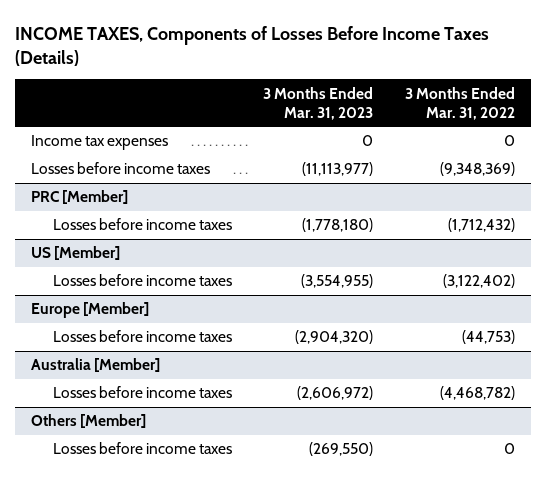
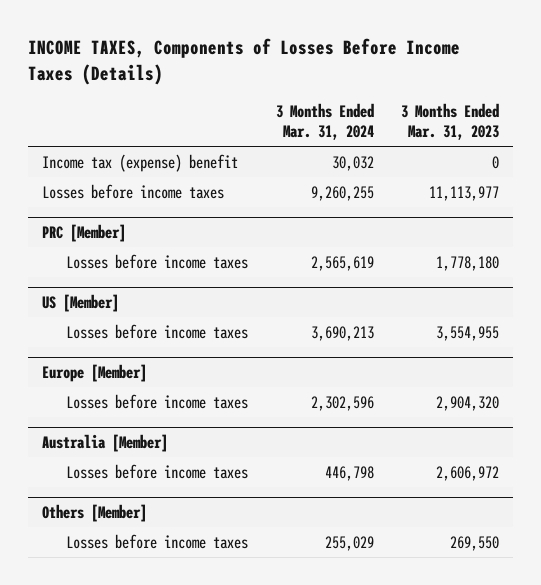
[404,86,515,120] 3 Months Ended Mar. 31, 2022 -> none
none -> [275,103,374,141] 3 Months Ended Mar. 31, 2024
[31,135,169,151] Income tax expenses -> [42,153,239,172] Income tax (expense) benefit
[302,162,374,177] (11,113,977) -> [429,185,500,201] 11,113,977
[302,218,374,233] (1,778,180) -> [436,255,500,271] 1,778,180
[301,274,374,289] (3,554,955) -> [436,325,500,341] 3,554,955
[295,330,374,345] (2,904,320) -> [436,395,500,411] 2,904,320
[297,386,374,401] (2,606,972) -> [436,465,500,481] 2,606,972
[309,442,374,457] (269,550) -> [450,535,500,551] 269,550

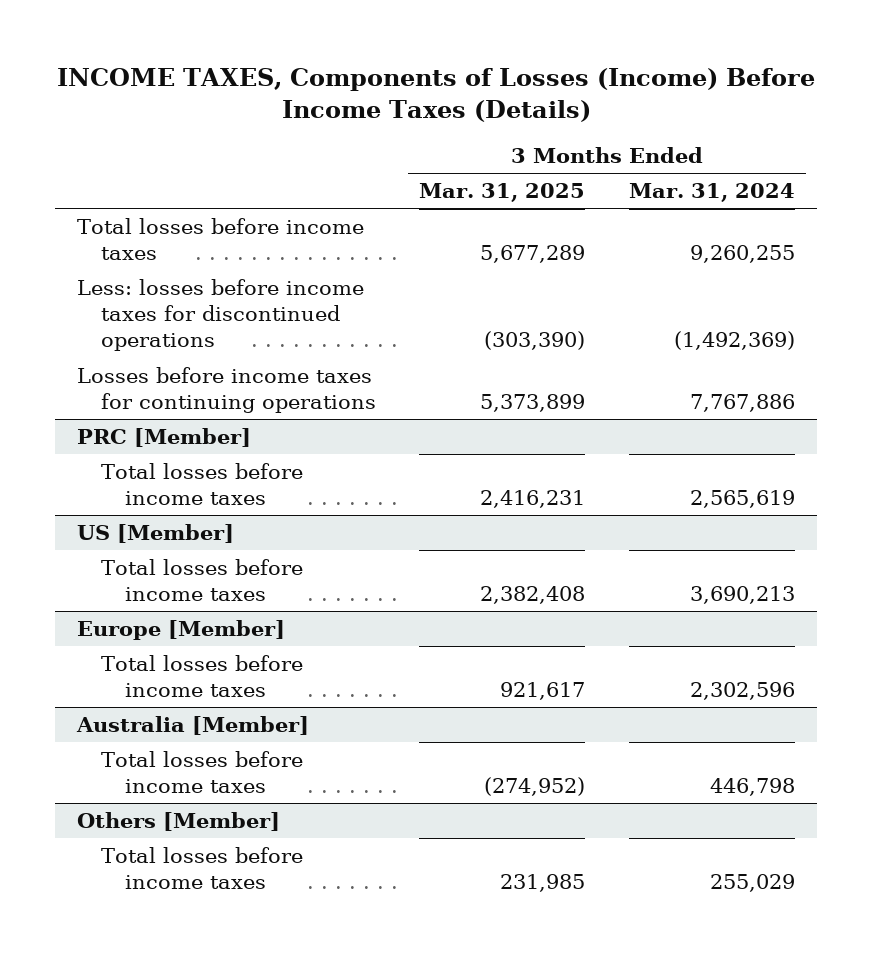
[28,38,461,86] INCOME TAXES, Components of Losses Before Income Taxes (Details) -> [56,68,815,122] INCOME TAXES, Components of Losses (Income) Before Income Taxes (Details)
[401,103,500,141] 3 Months Ended Mar. 31, 2023 -> none
none -> [419,183,586,203] Mar. 31, 2025
[42,153,239,172] Income tax (expense) benefit -> none
none -> [76,217,364,261] Total losses before income taxes
none -> [76,278,364,352] Less: losses before income taxes for discontinued operations
[42,183,225,199] Losses before income taxes -> [76,366,376,414] Losses before income taxes for continuing operations
[310,185,374,201] 9,260,255 -> [689,394,795,413] 7,767,886
[66,253,249,269] Losses before income taxes -> [100,462,303,506] Total losses before income taxes
[66,323,249,339] Losses before income taxes -> [100,558,303,602] Total losses before income taxes
[66,393,249,409] Losses before income taxes -> [100,654,303,698] Total losses before income taxes
[66,463,249,479] Losses before income taxes -> [100,750,303,794] Total losses before income taxes
[66,533,249,549] Losses before income taxes -> [100,846,303,890] Total losses before income taxes

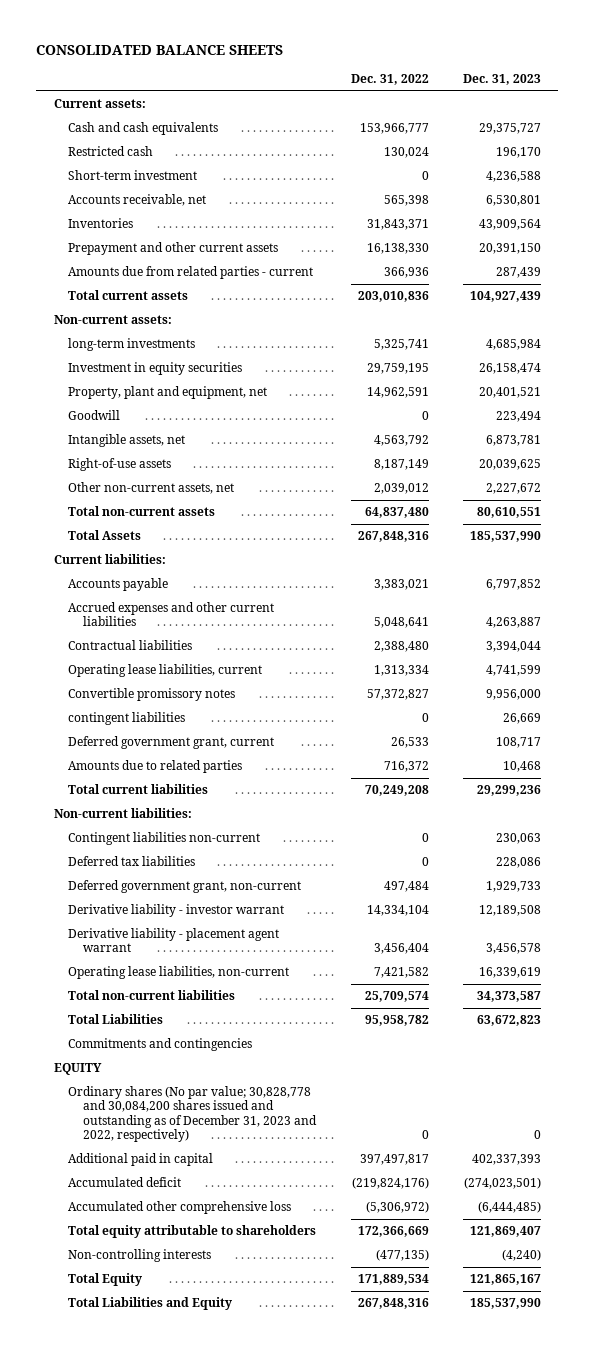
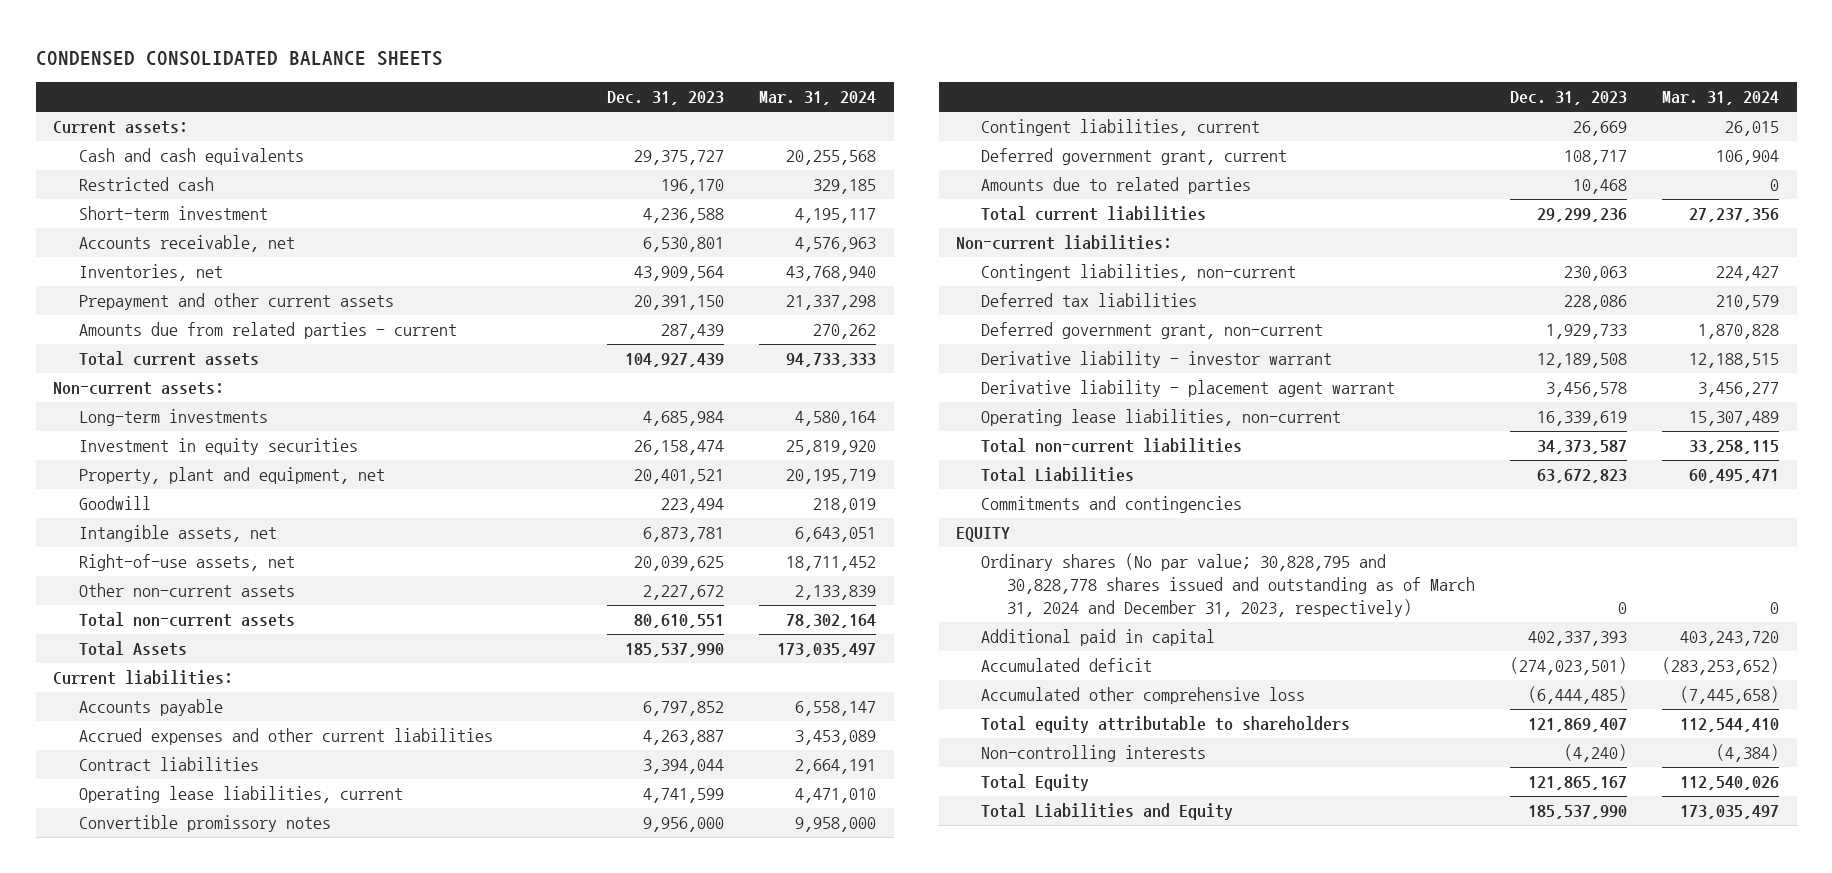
[36,45,284,56] CONSOLIDATED BALANCE SHEETS -> [35,50,443,66] CONDENSED CONSOLIDATED BALANCE SHEETS
[350,74,429,86] Dec. 31, 2022 -> none
none -> [759,91,877,106] Mar. 31, 2024
[68,218,134,229] Inventories -> [78,264,223,282] Inventories, net
[68,338,196,352] long-term investments -> [78,409,268,427] Long-term investments
[68,458,172,472] Right-of-use assets -> [78,554,295,572] Right-of-use assets, net
[68,482,235,495] Other non-current assets, net -> [78,583,295,598] Other non-current assets
[68,640,193,651] Contractual liabilities -> [78,757,259,772] Contract liabilities
[68,712,186,726] contingent liabilities -> [981,119,1261,137] Contingent liabilities, current
[68,832,261,846] Contingent liabilities non-current -> [981,264,1297,282] Contingent liabilities, non-current
[68,1086,318,1143] Ordinary shares (No par value; 30,828,778 and 30,084,200 shares issued and outstanding as of December 31, 2023 and 2022, respectively) -> [981,553,1475,618] Ordinary shares (No par value; 30,828,795 and 30,828,778 shares issued and outstanding as of March 31, 2024 and December 31, 2023, respectively)

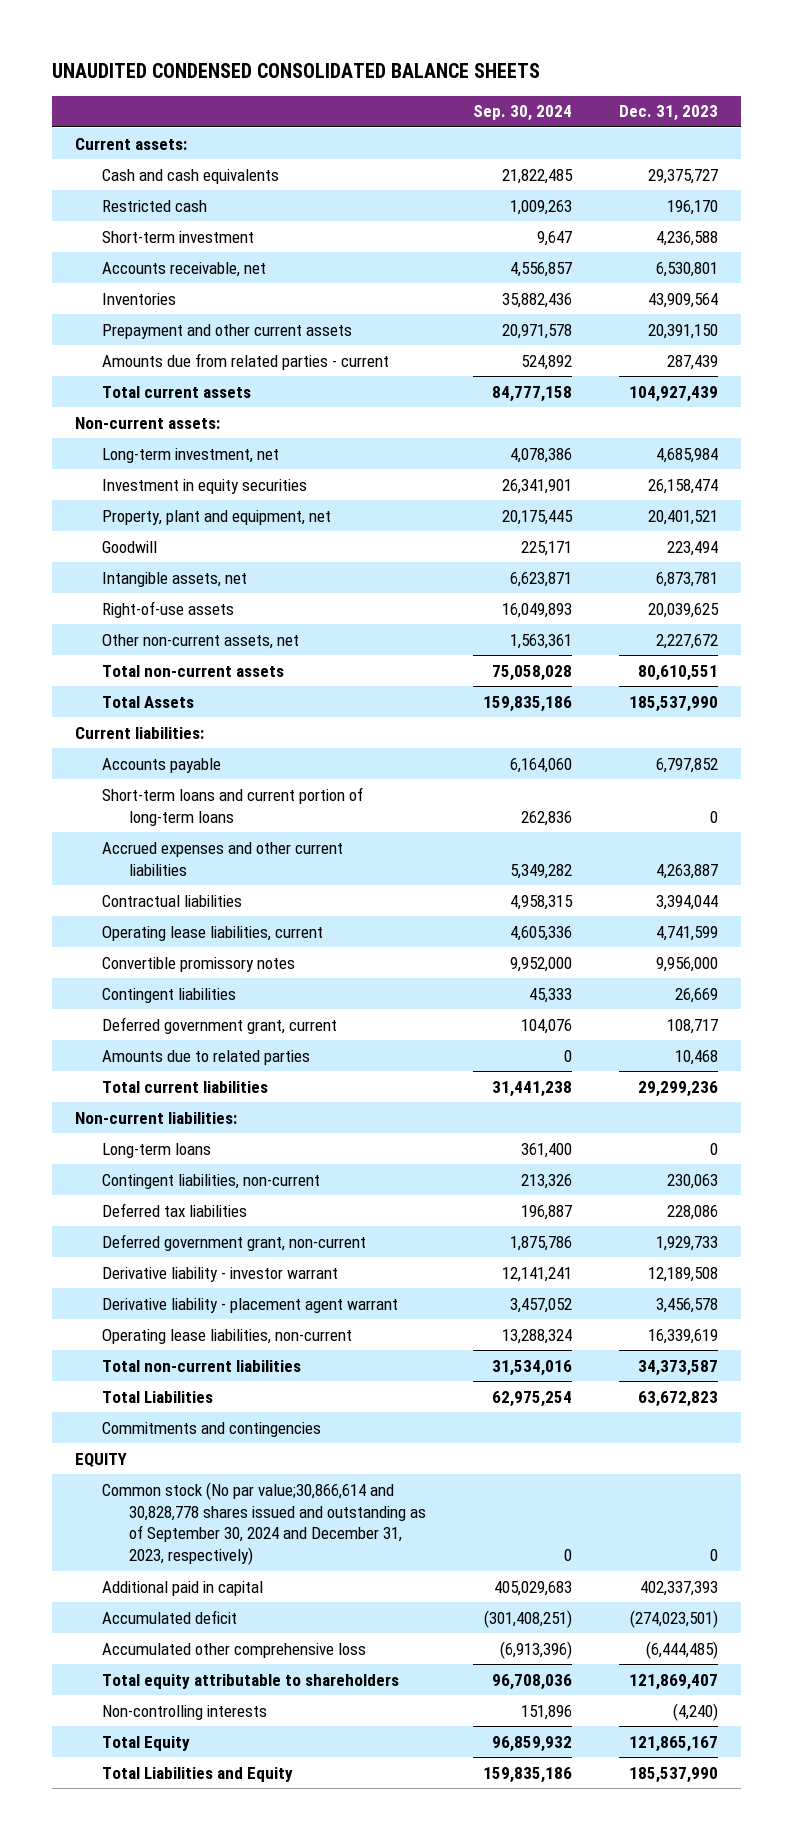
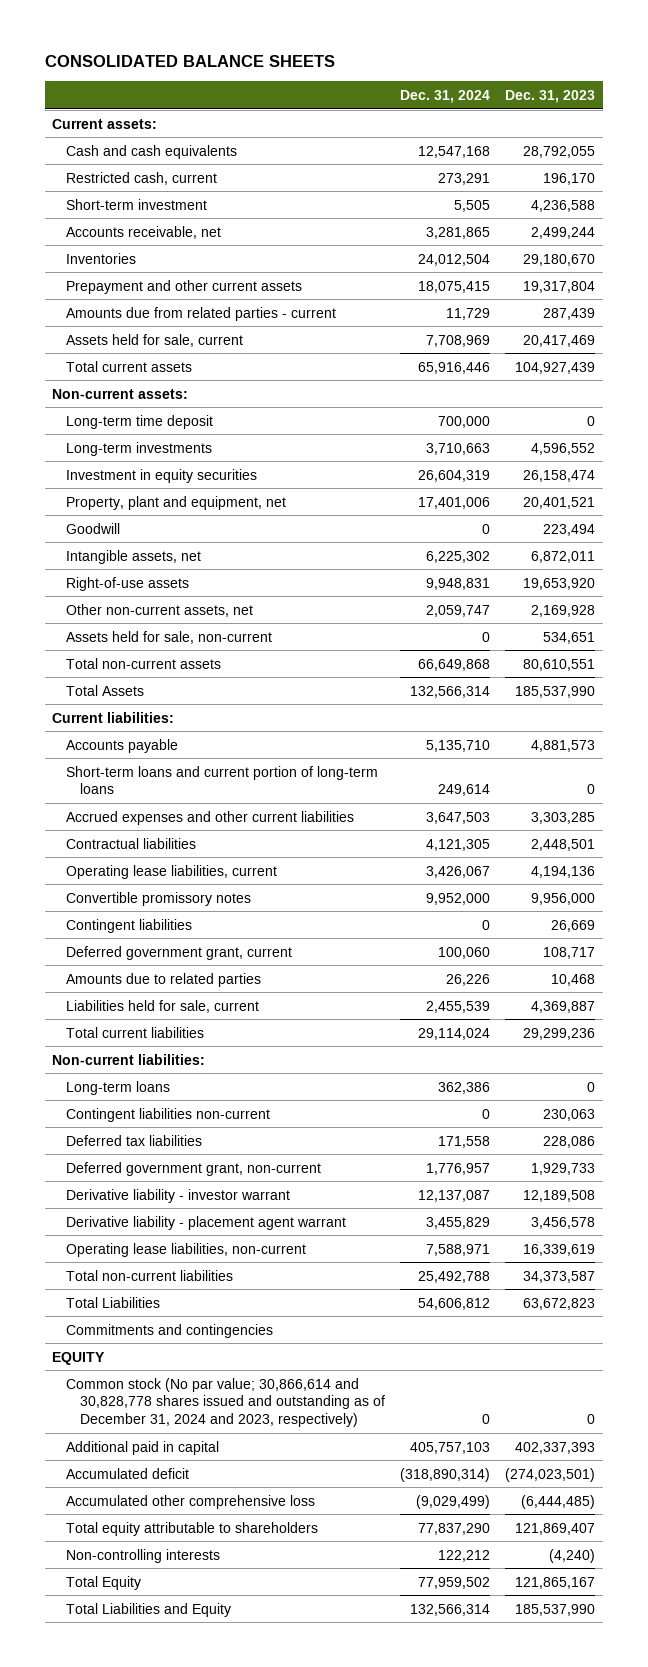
[51,63,540,79] UNAUDITED CONDENSED CONSOLIDATED BALANCE SHEETS -> [44,54,335,67] CONSOLIDATED BALANCE SHEETS
[472,105,572,122] Sep. 30, 2024 -> none
none -> [399,89,490,103] Dec. 31, 2024
[647,168,718,184] 29,375,727 -> [523,145,596,158] 28,792,055
[102,199,208,212] Restricted cash -> [66,171,218,185] Restricted cash, current
[655,261,718,277] 6,530,801 -> [531,226,596,239] 2,499,244
[647,292,718,308] 43,909,564 -> [523,253,596,266] 29,180,670
[647,323,718,339] 20,391,150 -> [523,280,596,293] 19,317,804
none -> [66,333,244,347] Assets held for sale, current
none -> [66,414,214,429] Long-term time deposit
[102,447,280,463] Long-term investment, net -> [66,441,213,456] Long-term investments
[655,447,718,463] 4,685,984 -> [531,442,596,455] 4,596,552
[655,571,718,587] 6,873,781 -> [531,550,596,563] 6,872,011
[647,602,719,618] 20,039,625 -> [523,577,596,590] 19,653,920
[655,633,718,649] 2,227,672 -> [531,604,596,617] 2,169,928
none -> [66,630,273,644] Assets held for sale, non-current
[655,757,718,773] 6,797,852 -> [531,739,596,752] 4,881,573
[655,863,718,879] 4,263,887 -> [531,811,596,824] 3,303,285
[655,894,718,910] 3,394,044 -> [531,838,596,851] 2,448,501
[655,925,718,941] 4,741,599 -> [531,865,596,878] 4,194,136
none -> [66,999,260,1013] Liabilities held for sale, current
[102,1173,321,1189] Contingent liabilities, non-current -> [66,1107,271,1122] Contingent liabilities non-current
[102,1481,427,1566] Common stock (No par value;30,866,614 and 30,828,778 shares issued and outstanding as of September 30, 2024 and December 31, 2023, respectively) -> [66,1377,385,1427] Common stock (No par value; 30,866,614 and 30,828,778 shares issued and outstanding as of December 31, 2024 and 2023, respectively)

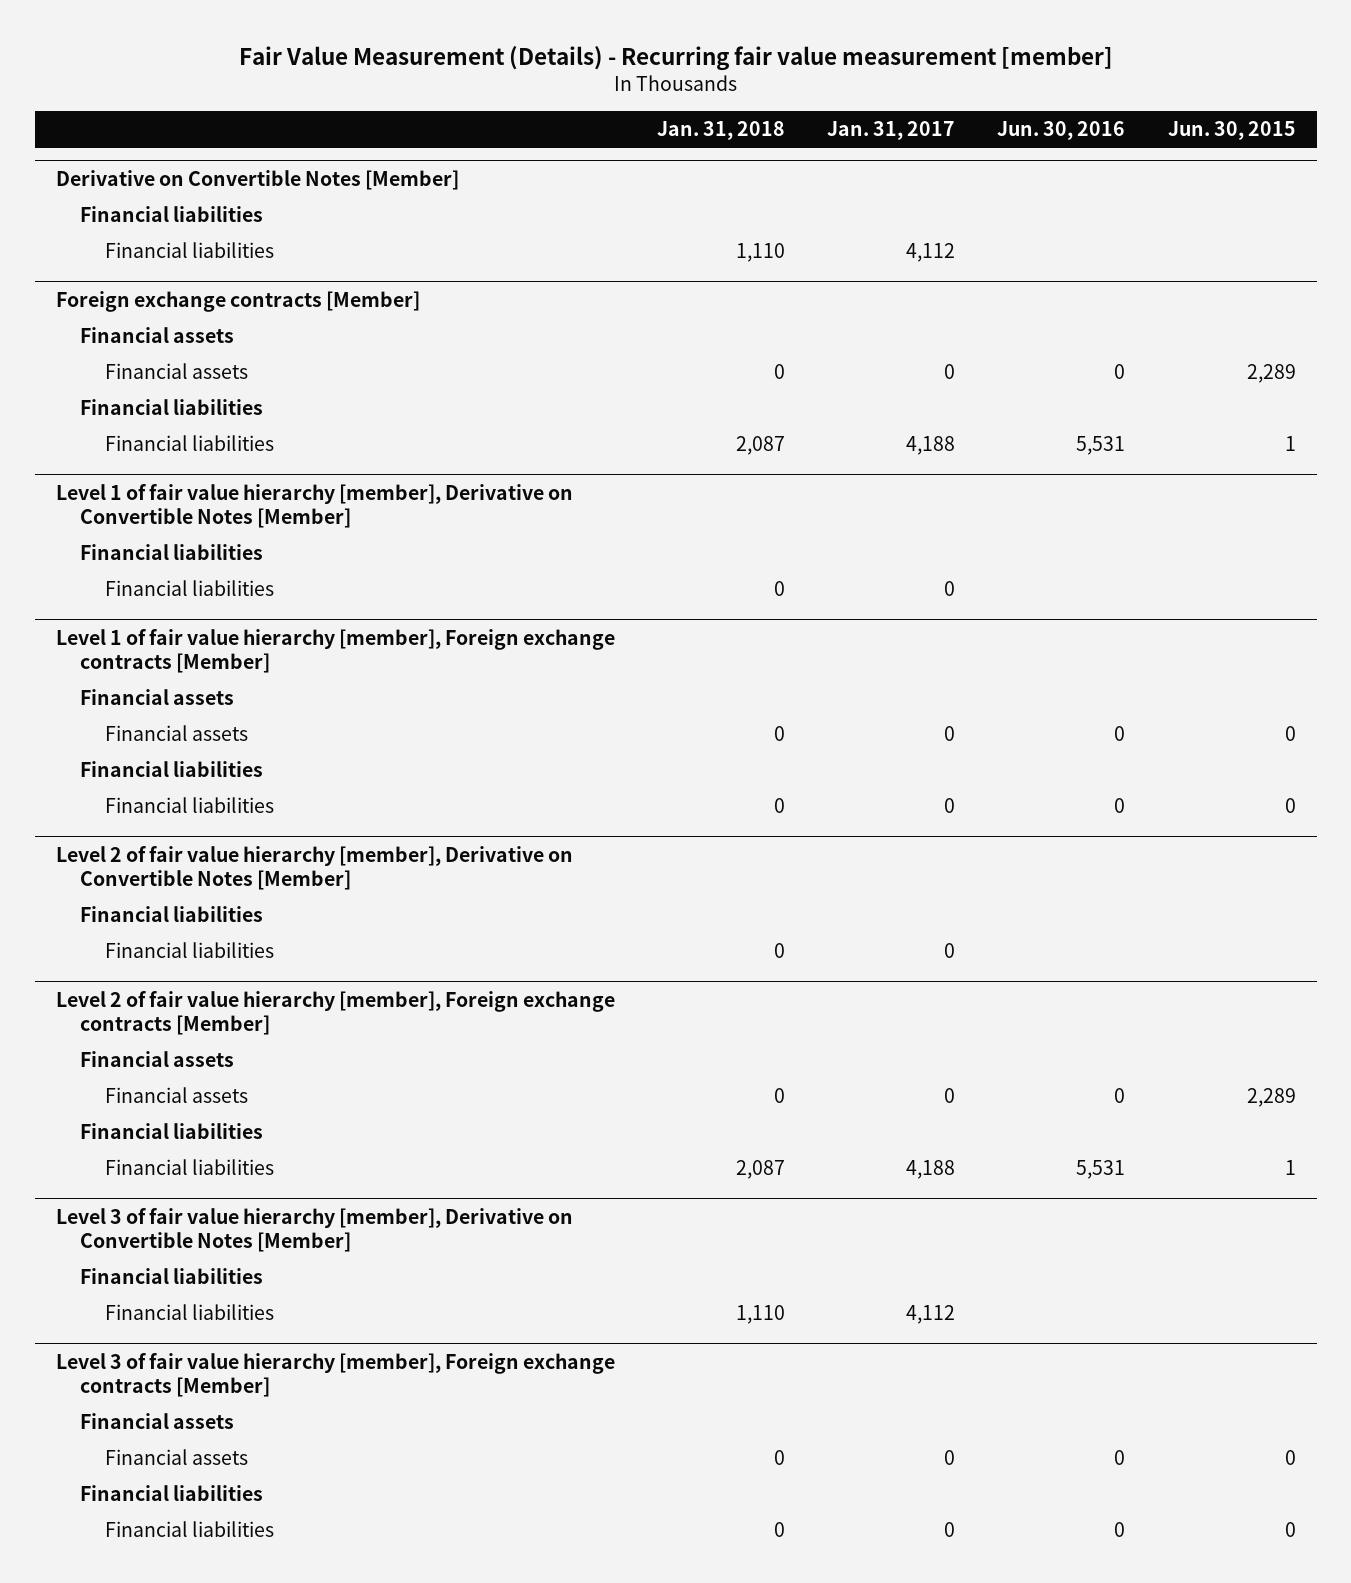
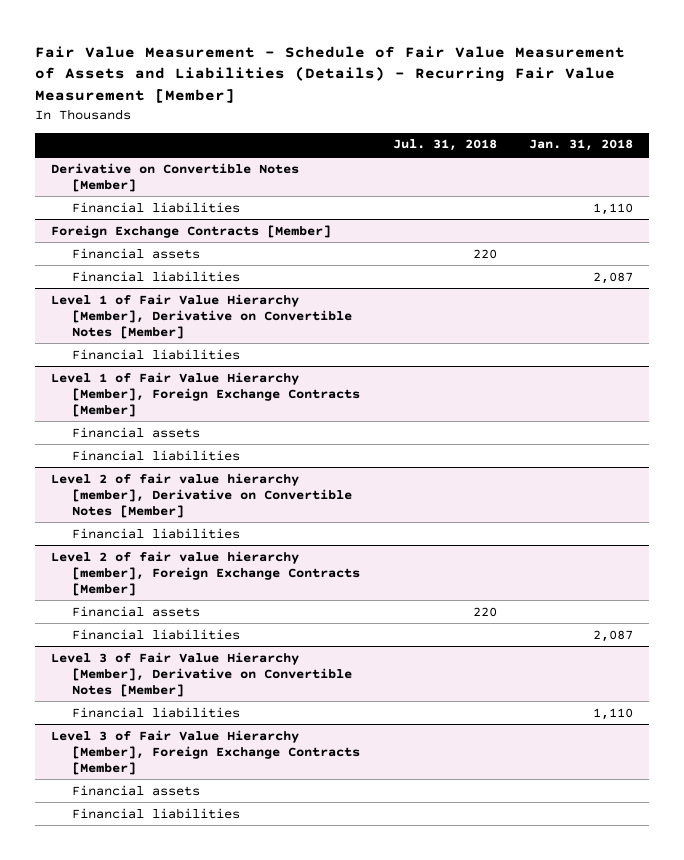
[238,45,1113,71] Fair Value Measurement (Details) - Recurring fair value measurement [member] -> [34,45,625,103] Fair Value Measurement - Schedule of Fair Value Measurement of Assets and Liabilities (Details) - Recurring Fair Value Measurement [Member]
[827,121,956,141] Jan. 31, 2017 -> none
[997,121,1126,141] Jun. 30, 2016 -> none
[1167,121,1296,141] Jun. 30, 2015 -> none
none -> [392,139,497,152] Jul. 31, 2018
[80,206,264,223] Financial liabilities -> none
[55,290,420,312] Foreign exchange contracts [Member] -> [51,224,332,238] Foreign Exchange Contracts [Member]
[105,363,249,380] Financial assets -> none
[80,399,264,416] Financial liabilities -> none
[55,483,573,529] Level 1 of fair value hierarchy [member], Derivative on Convertible Notes [Member] -> [51,293,353,339] Level 1 of Fair Value Hierarchy [Member], Derivative on Convertible Notes [Member]
[105,580,275,597] Financial liabilities -> none
[55,628,615,674] Level 1 of fair value hierarchy [member], Foreign exchange contracts [Member] -> [51,371,361,417] Level 1 of Fair Value Hierarchy [Member], Foreign Exchange Contracts [Member]
[105,725,249,742] Financial assets -> none
[105,797,275,814] Financial liabilities -> none
[105,942,275,959] Financial liabilities -> none
[55,990,615,1036] Level 2 of fair value hierarchy [member], Foreign exchange contracts [Member] -> [51,550,361,596] Level 2 of fair value hierarchy [member], Foreign Exchange Contracts [Member]
[105,1087,249,1104] Financial assets -> none
[80,1123,264,1140] Financial liabilities -> none
[80,1268,264,1285] Financial liabilities -> none
[55,1207,573,1253] Level 3 of fair value hierarchy [member], Derivative on Convertible Notes [Member] -> [51,651,353,697] Level 3 of Fair Value Hierarchy [Member], Derivative on Convertible Notes [Member]
[55,1352,615,1398] Level 3 of fair value hierarchy [member], Foreign exchange contracts [Member] -> [51,729,361,775] Level 3 of Fair Value Hierarchy [Member], Foreign Exchange Contracts [Member]
[105,1449,249,1466] Financial assets -> none
[105,1521,275,1538] Financial liabilities -> none

